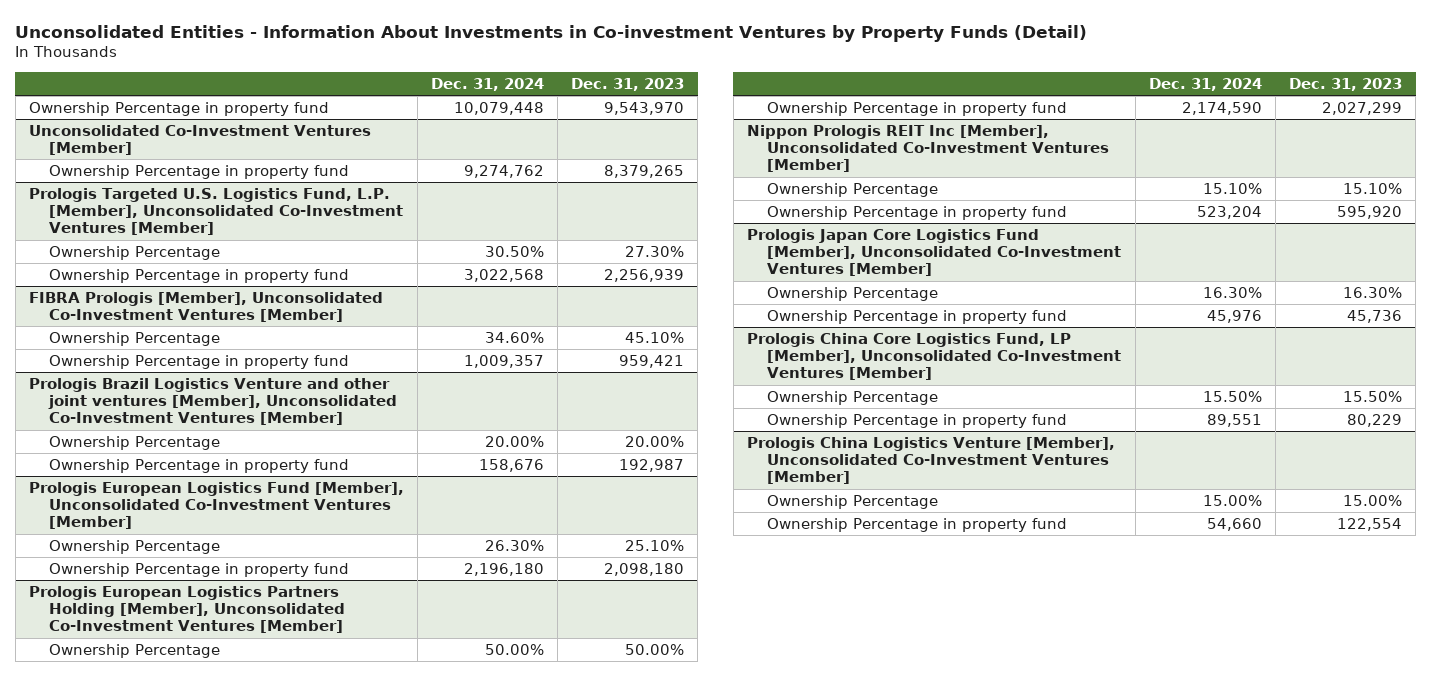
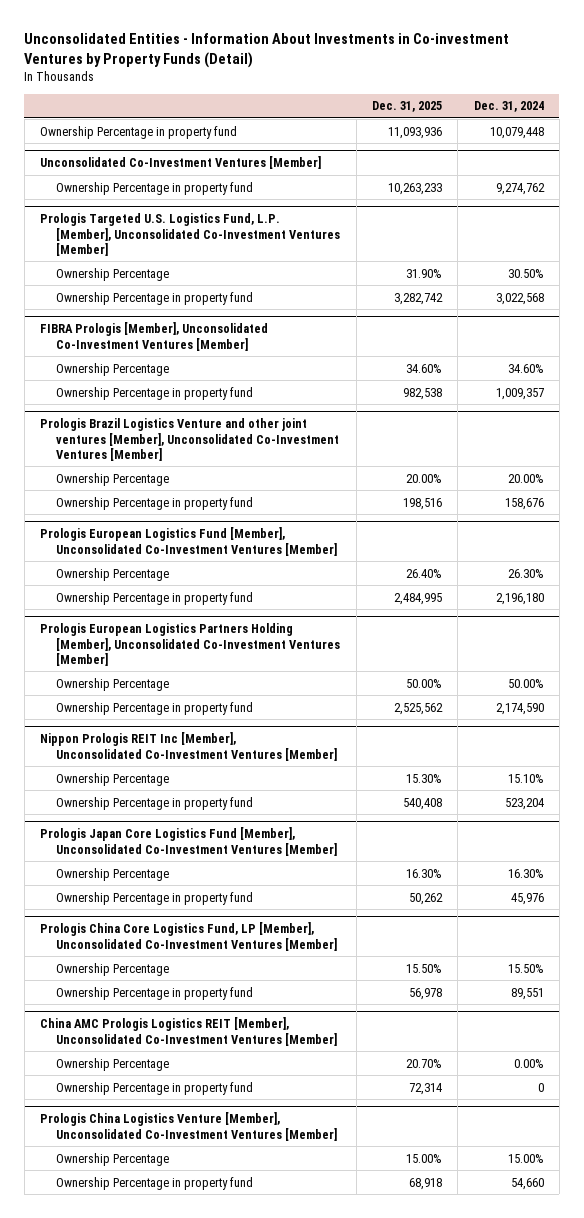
[571,77,685,91] Dec. 31, 2023 -> none
none -> [371,101,442,113] Dec. 31, 2025
none -> [39,1017,338,1046] China AMC Prologis Logistics REIT [Member], Unconsolidated Co-Investment Ventures [Member]
none -> [56,1057,170,1071] Ownership Percentage
none -> [56,1081,254,1095] Ownership Percentage in property fund

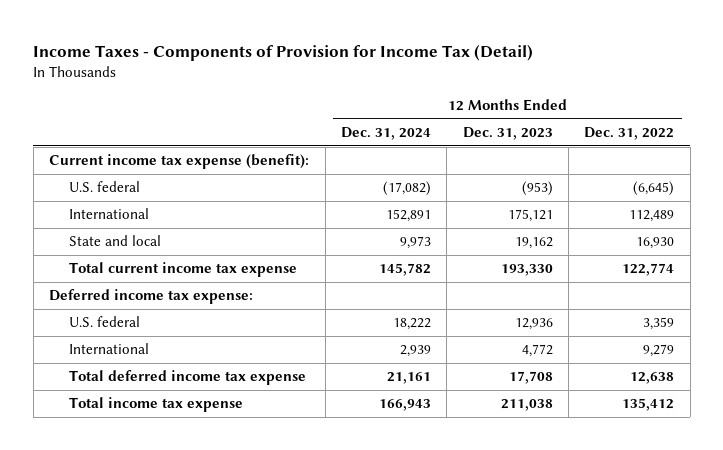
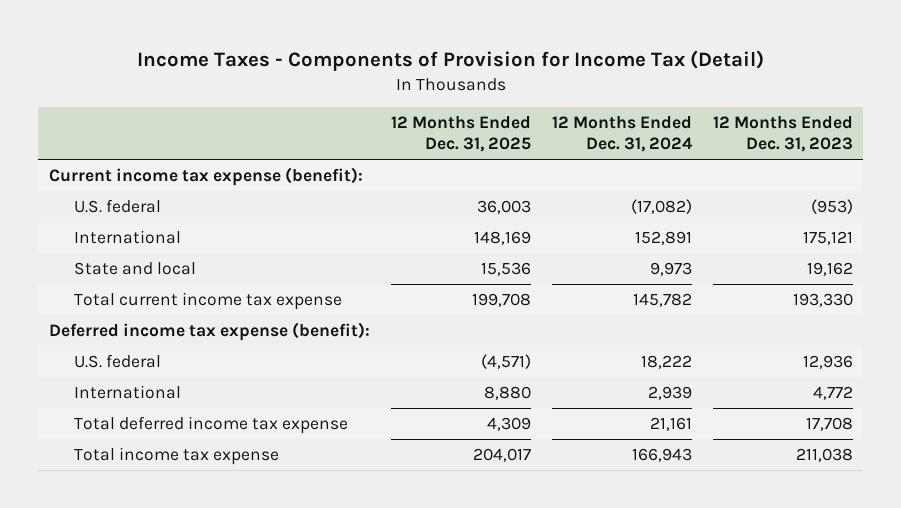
[584,127,675,141] Dec. 31, 2022 -> none
none -> [390,116,531,153] 12 Months Ended Dec. 31, 2025
[49,289,254,305] Deferred income tax expense: -> [48,322,370,342] Deferred income tax expense (benefit):

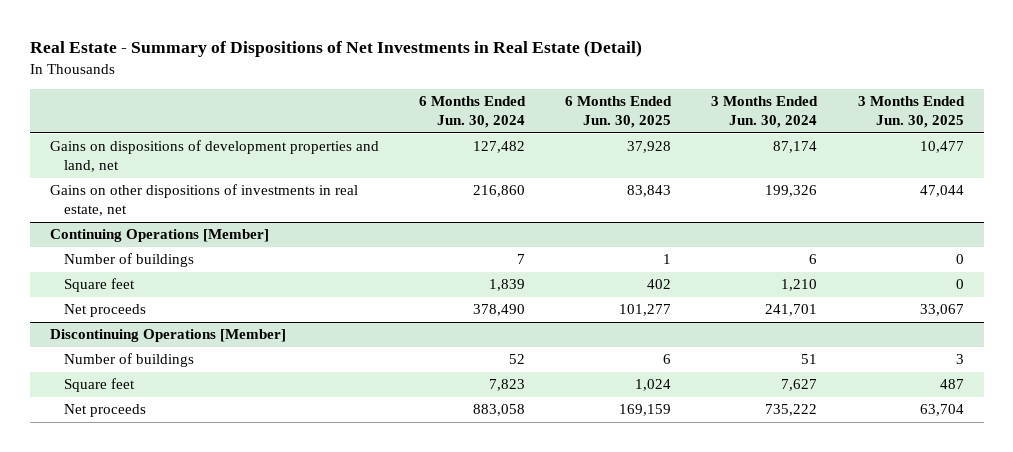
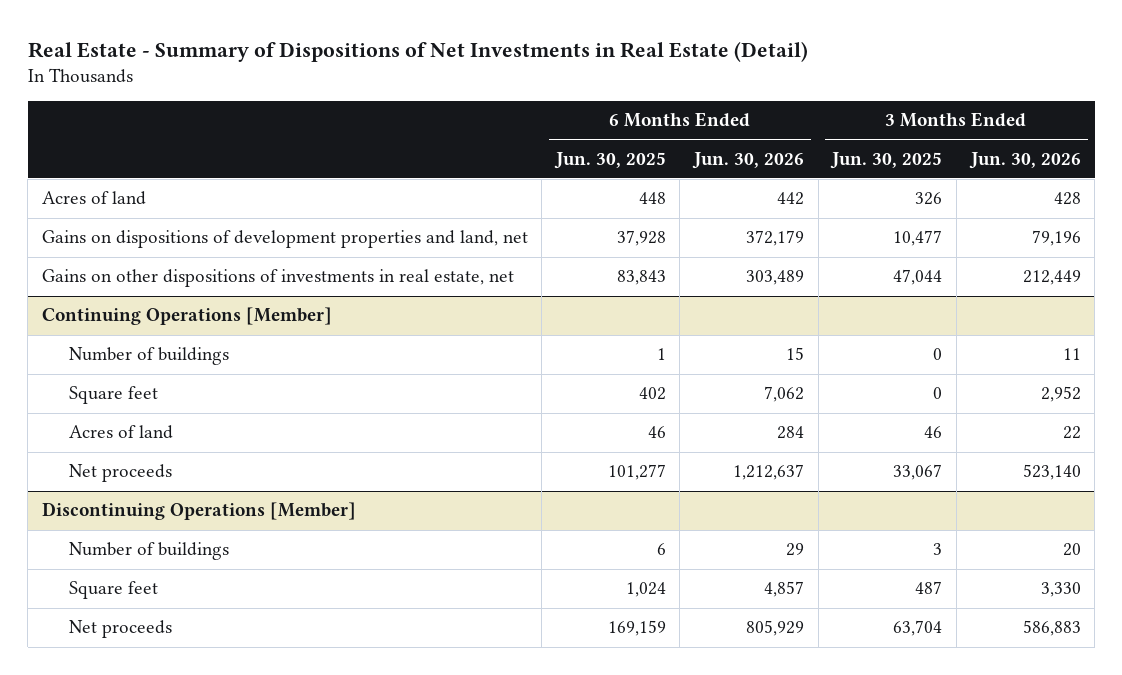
[418,96,526,128] 6 Months Ended Jun. 30, 2024 -> none
[711,96,819,128] 3 Months Ended Jun. 30, 2024 -> none
none -> [692,151,805,169] Jun. 30, 2026
none -> [968,151,1081,169] Jun. 30, 2026
none -> [41,191,146,206] Acres of land
none -> [68,425,173,440] Acres of land

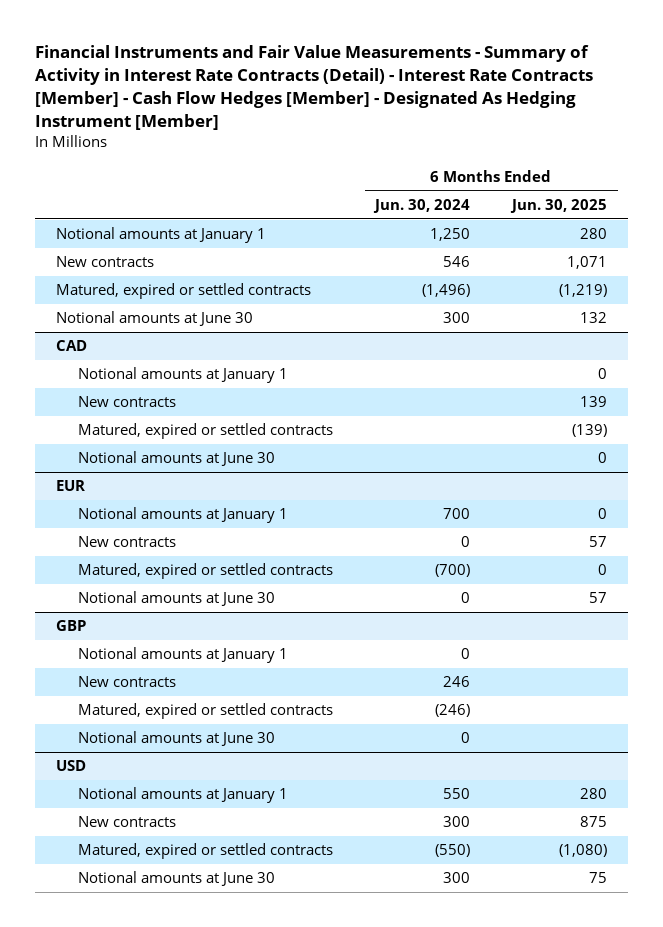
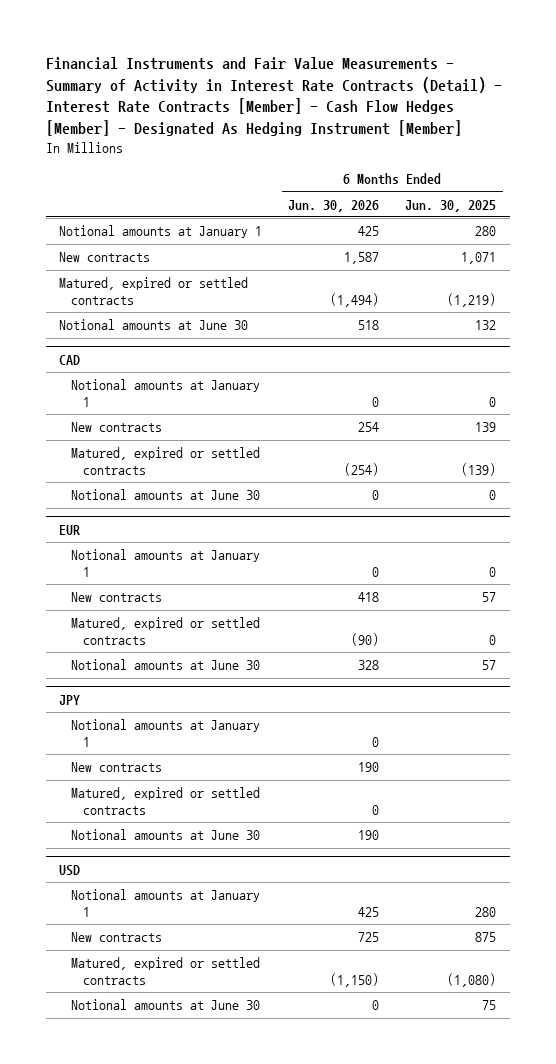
[373,198,471,213] Jun. 30, 2024 -> none
none -> [288,199,380,212] Jun. 30, 2026
[55,620,86,632] GBP -> [59,694,81,705] JPY

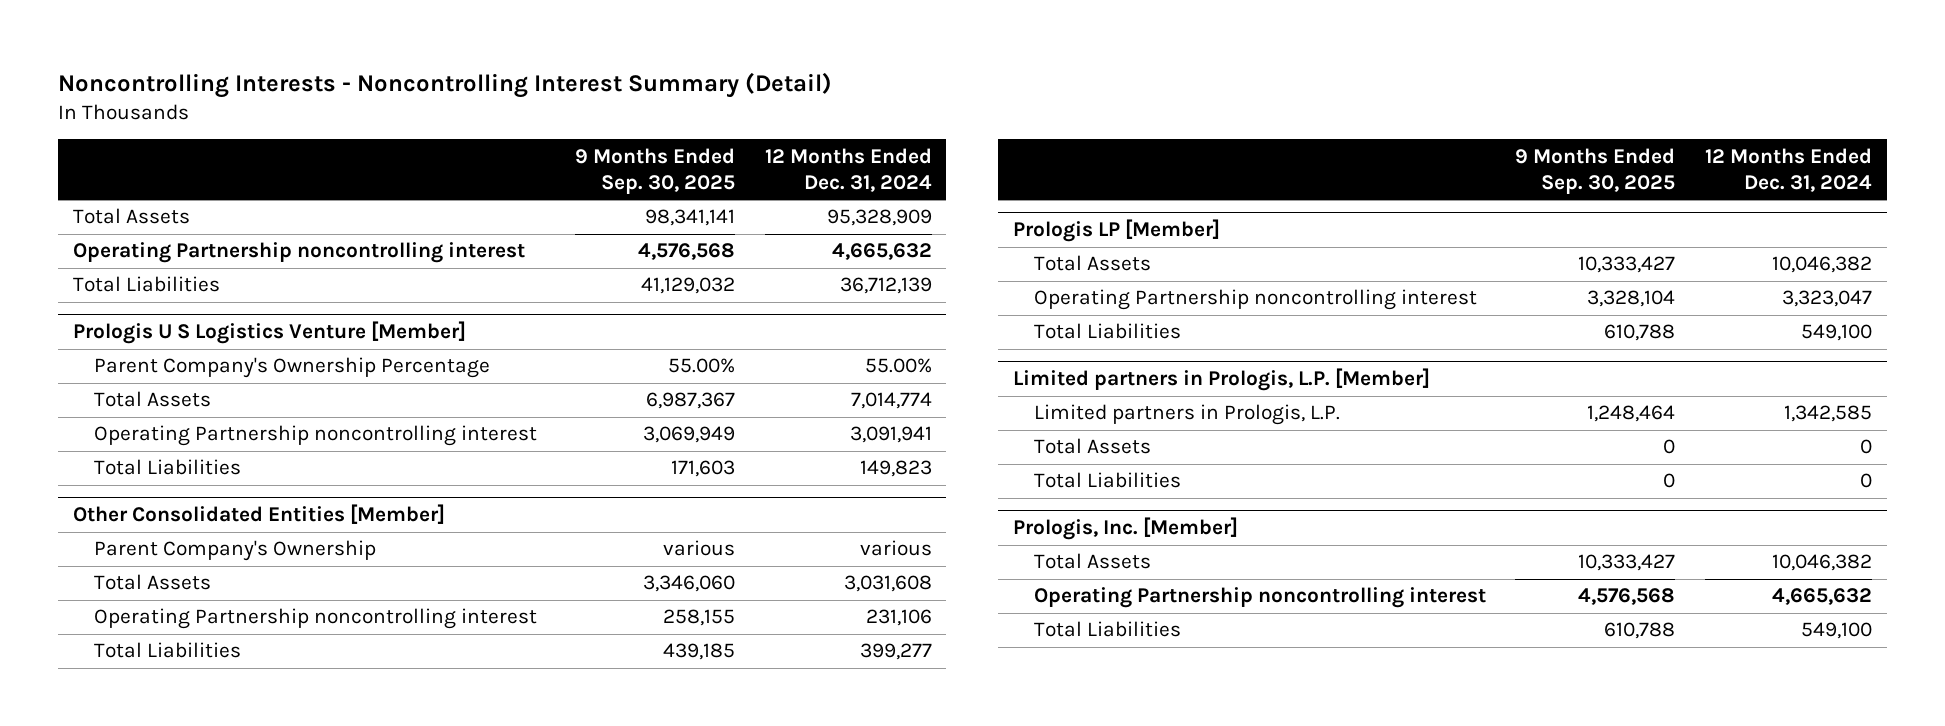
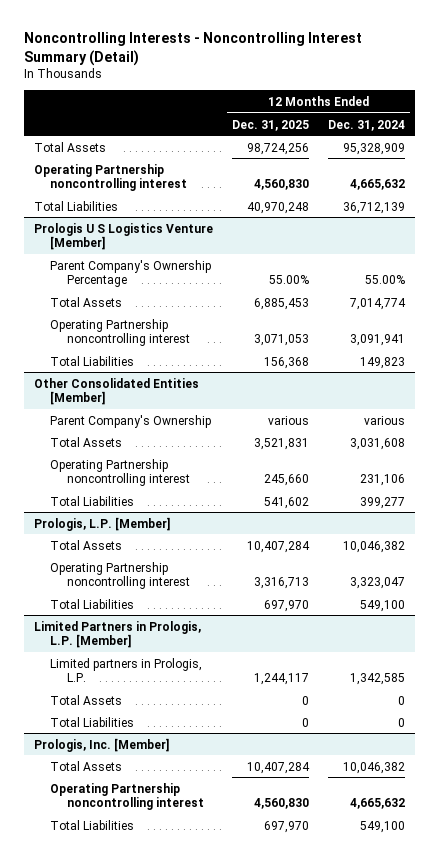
[575,147,736,194] 9 Months Ended Sep. 30, 2025 -> none
none -> [231,119,309,131] Dec. 31, 2025
[1013,219,1221,243] Prologis LP [Member] -> [33,516,170,531] Prologis, L.P. [Member]
[1013,368,1431,392] Limited partners in Prologis, L.P. [Member] -> [33,620,201,649] Limited Partners in Prologis, L.P. [Member]

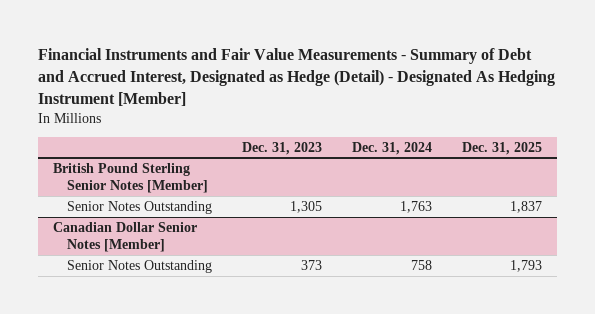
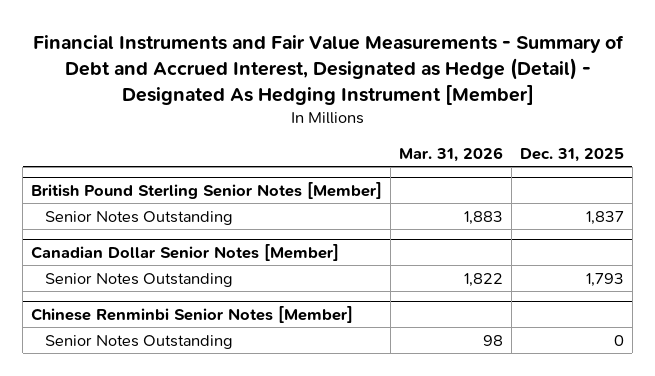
[242,141,323,155] Dec. 31, 2023 -> none
[351,141,432,155] Dec. 31, 2024 -> none
none -> [399,146,504,162] Mar. 31, 2026
none -> [31,305,354,323] Chinese Renminbi Senior Notes [Member]
none -> [45,334,234,349] Senior Notes Outstanding

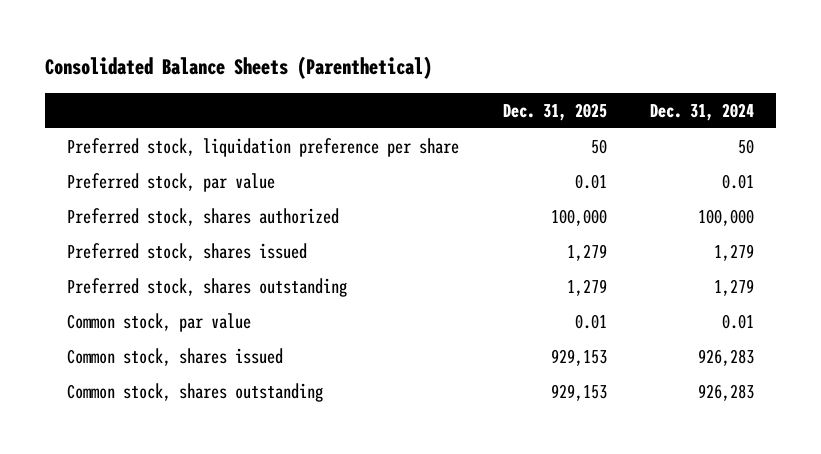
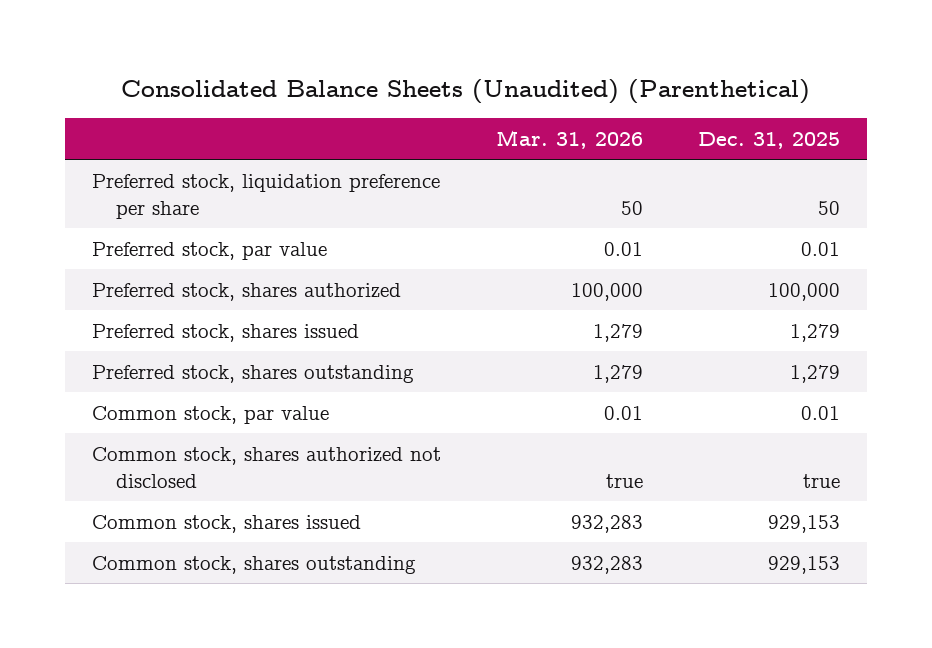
[45,56,433,80] Consolidated Balance Sheets (Parenthetical) -> [120,78,810,104] Consolidated Balance Sheets (Unaudited) (Parenthetical)
[649,102,754,121] Dec. 31, 2024 -> none
none -> [495,129,643,149] Mar. 31, 2026
none -> [92,446,442,488] Common stock, shares authorized not disclosed

